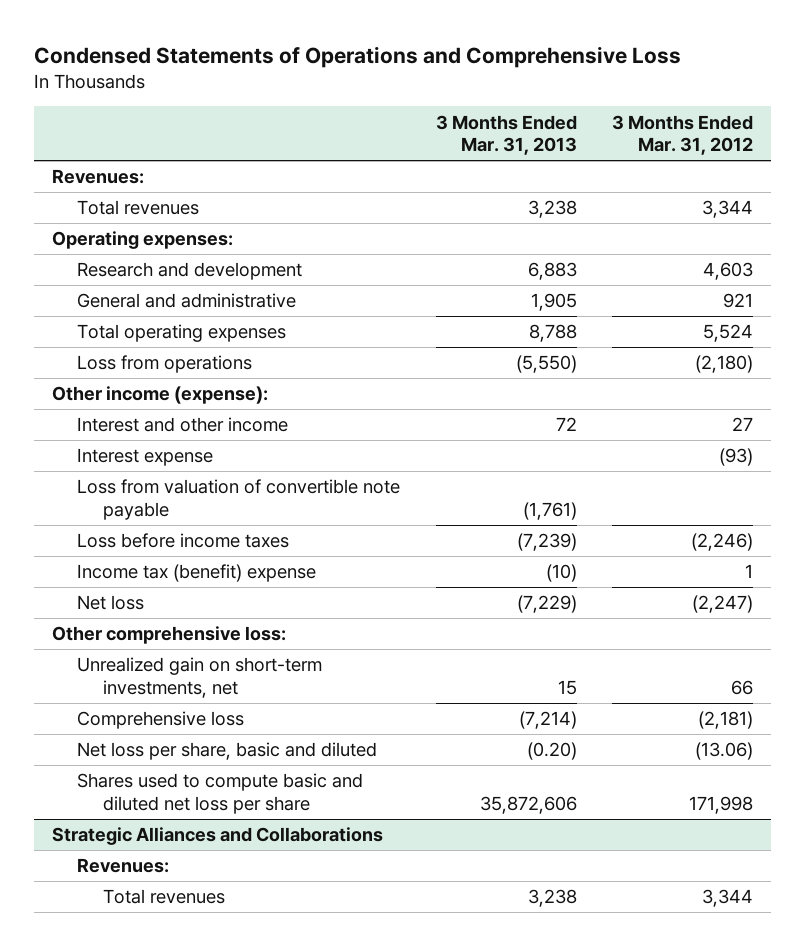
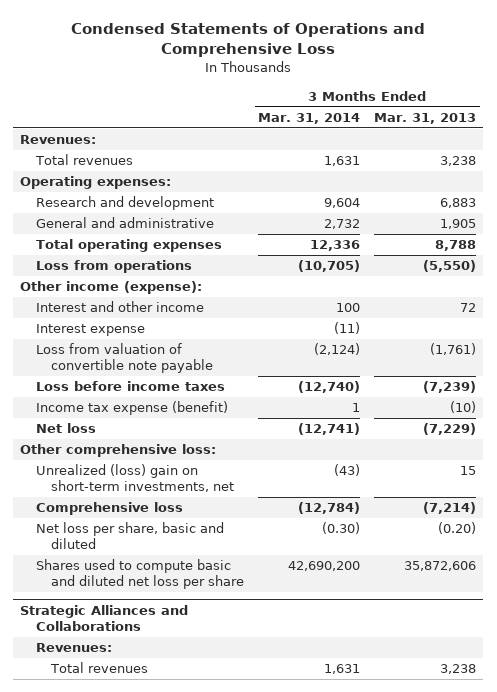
[611,114,753,156] 3 Months Ended Mar. 31, 2012 -> none
none -> [258,113,361,125] Mar. 31, 2014
[77,564,317,583] Income tax (benefit) expense -> [35,401,228,416] Income tax expense (benefit)
[77,657,323,698] Unrealized gain on short-term investments, net -> [35,464,235,493] Unrealized (loss) gain on short-term investments, net

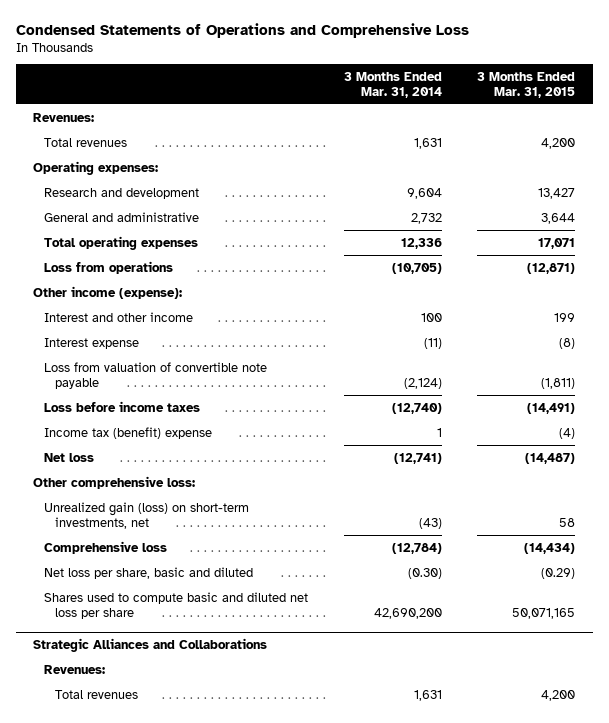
[374,113,477,125] Mar. 31, 2013 -> none
none -> [477,71,576,98] 3 Months Ended Mar. 31, 2015
[35,401,228,416] Income tax expense (benefit) -> [44,426,213,439] Income tax (benefit) expense
[35,464,235,493] Unrealized (loss) gain on short-term investments, net -> [44,501,250,529] Unrealized gain (loss) on short-term investments, net

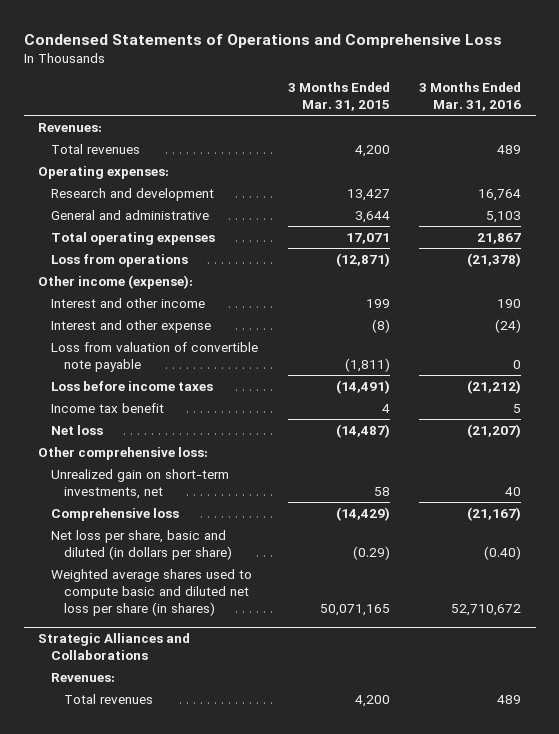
[343,71,442,98] 3 Months Ended Mar. 31, 2014 -> none
none -> [418,82,521,112] 3 Months Ended Mar. 31, 2016
[44,337,140,349] Interest expense -> [51,319,212,333] Interest and other expense
[44,426,213,439] Income tax (benefit) expense -> [51,402,165,413] Income tax benefit
[559,427,576,439] (4) -> [381,403,390,413] 4
[44,501,250,529] Unrealized gain (loss) on short-term investments, net -> [51,468,230,499] Unrealized gain on short-term investments, net
[524,542,576,554] (14,434) -> [335,506,390,521] (14,429)
[44,566,254,579] Net loss per share, basic and diluted -> [51,529,233,560] Net loss per share, basic and diluted (in dollars per share)
[44,591,309,619] Shares used to compute basic and diluted net loss per share -> [51,568,253,616] Weighted average shares used to compute basic and diluted net loss per share (in shares)

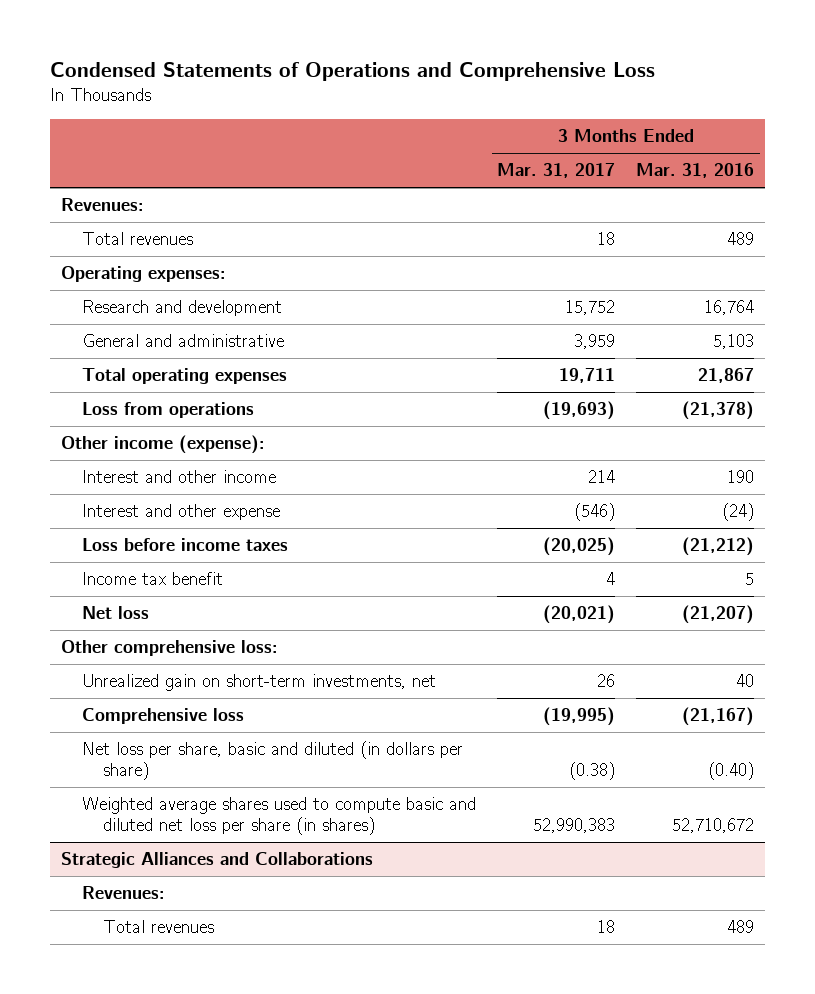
[287,82,390,112] 3 Months Ended Mar. 31, 2015 -> none
none -> [497,163,616,179] Mar. 31, 2017
[51,341,259,372] Loss from valuation of convertible note payable -> none

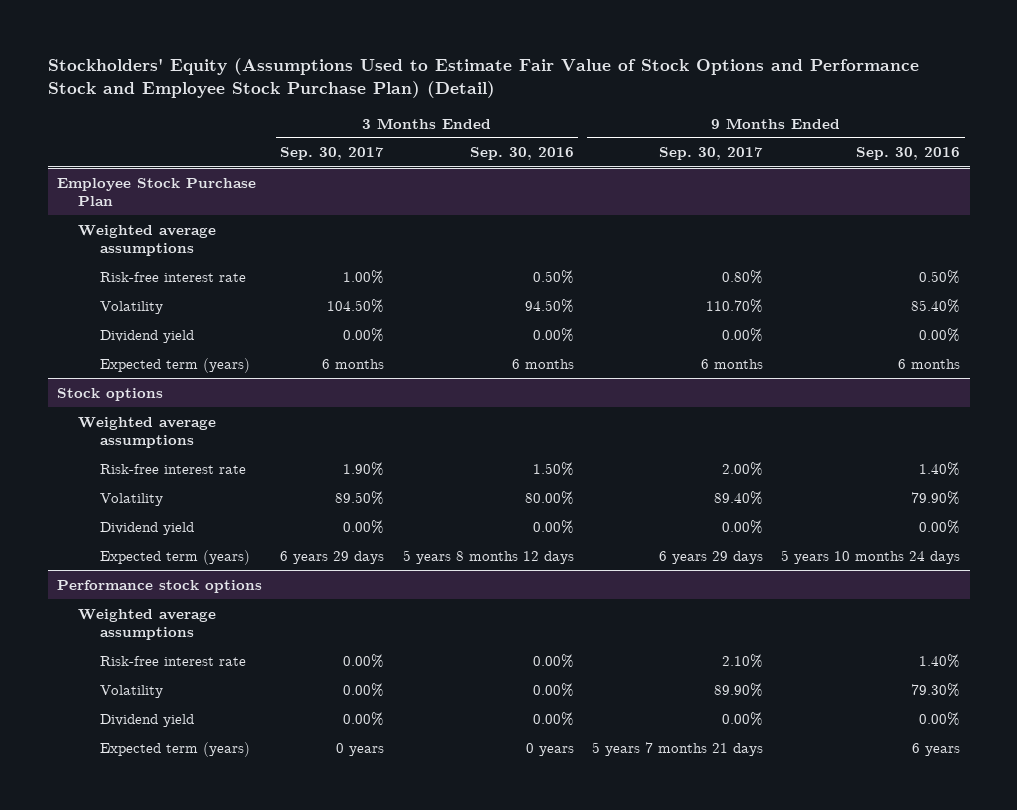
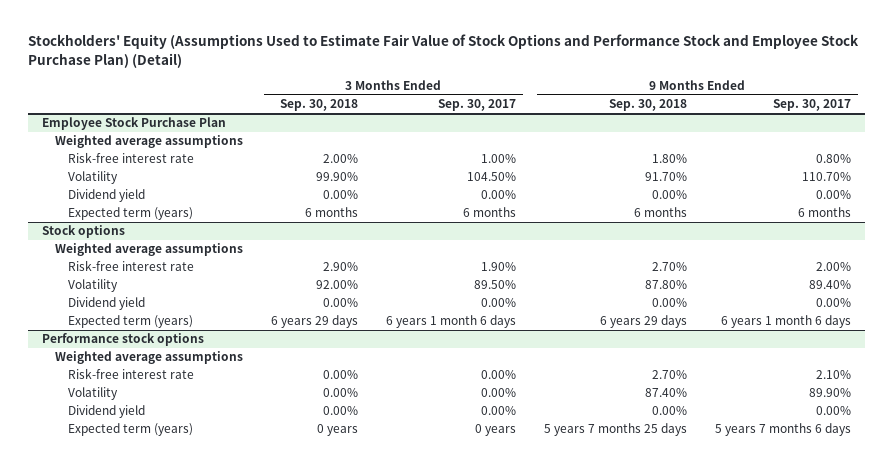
[469,147,574,161] Sep. 30, 2016 -> none
[856,147,961,161] Sep. 30, 2016 -> none
none -> [279,99,358,112] Sep. 30, 2018
none -> [608,99,687,112] Sep. 30, 2018
[280,550,385,564] 6 years 29 days -> [385,315,516,329] 6 years 1 month 6 days
[659,550,764,564] 6 years 29 days -> [720,315,851,329] 6 years 1 month 6 days
[592,741,764,756] 5 years 7 months 21 days -> [714,423,851,437] 5 years 7 months 6 days

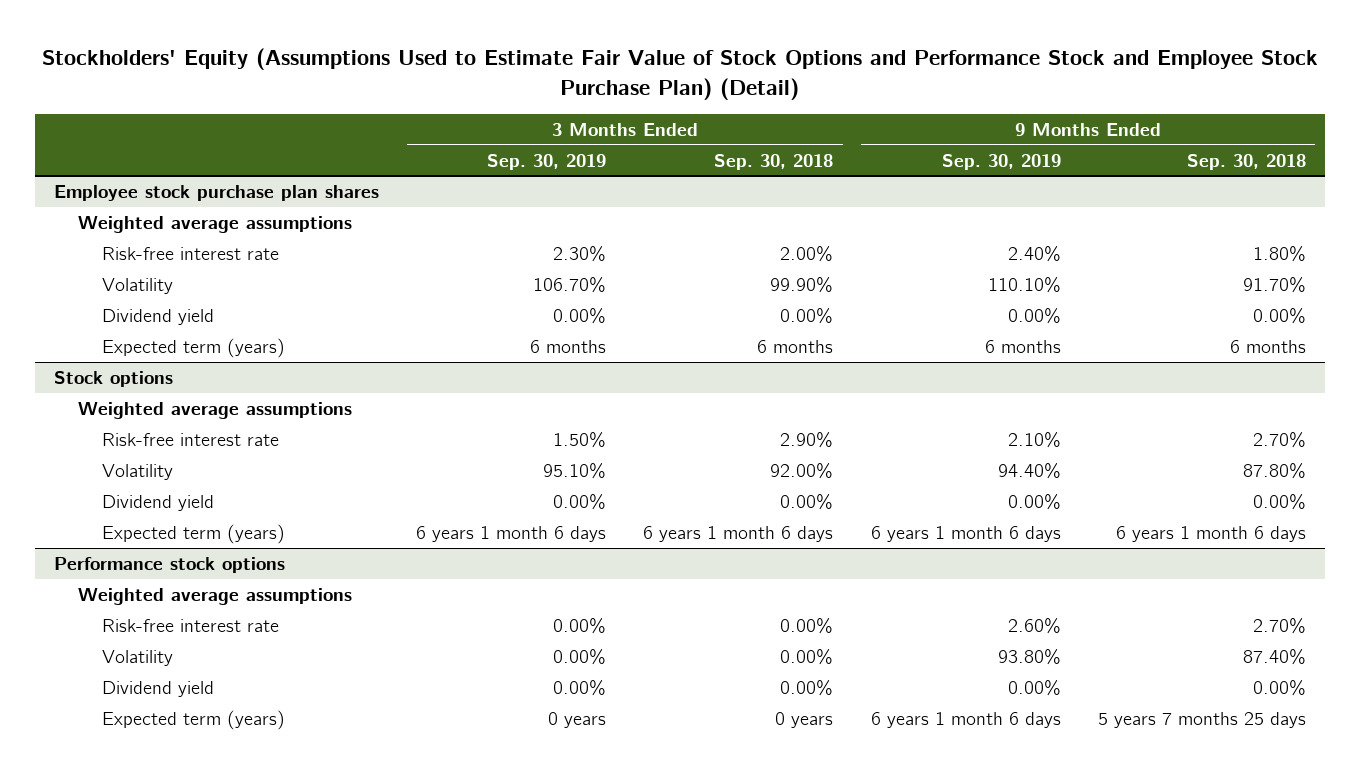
[437,99,516,112] Sep. 30, 2017 -> none
[772,99,851,112] Sep. 30, 2017 -> none
none -> [486,153,606,170] Sep. 30, 2019
none -> [941,153,1061,170] Sep. 30, 2019
[42,117,227,131] Employee Stock Purchase Plan -> [53,185,379,202] Employee stock purchase plan shares
[270,315,358,329] 6 years 29 days -> [643,526,834,543] 6 years 1 month 6 days
[599,315,687,329] 6 years 29 days -> [1116,526,1307,543] 6 years 1 month 6 days

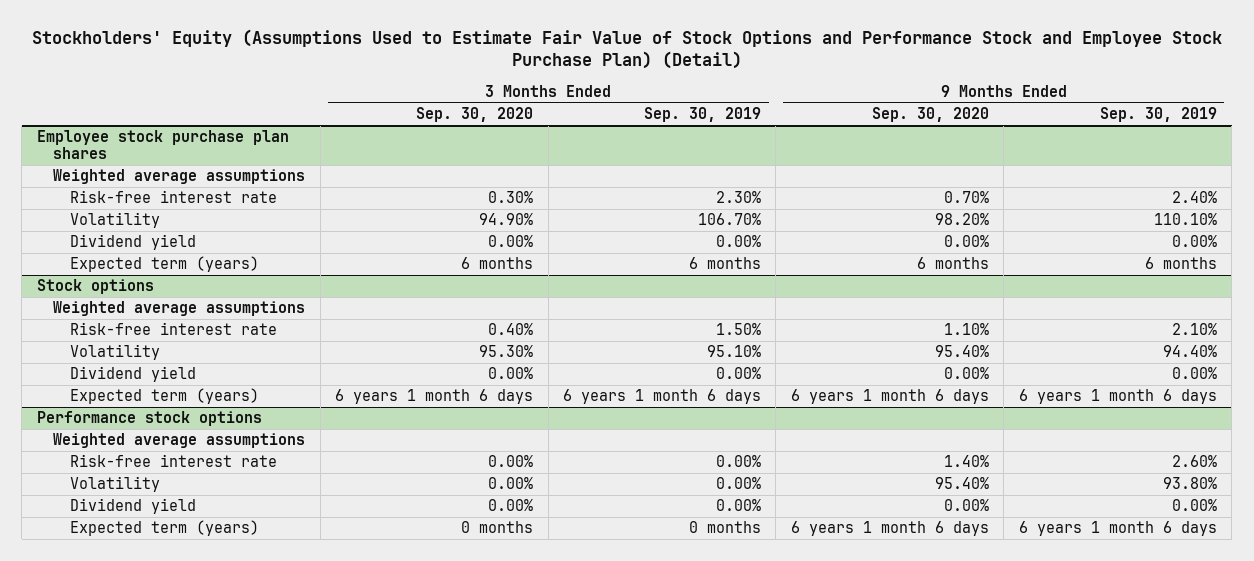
[714,153,834,170] Sep. 30, 2018 -> none
[1187,153,1307,170] Sep. 30, 2018 -> none
none -> [416,107,534,123] Sep. 30, 2020
none -> [871,107,989,123] Sep. 30, 2020
[547,712,606,729] 0 years -> [689,521,762,534] 0 months

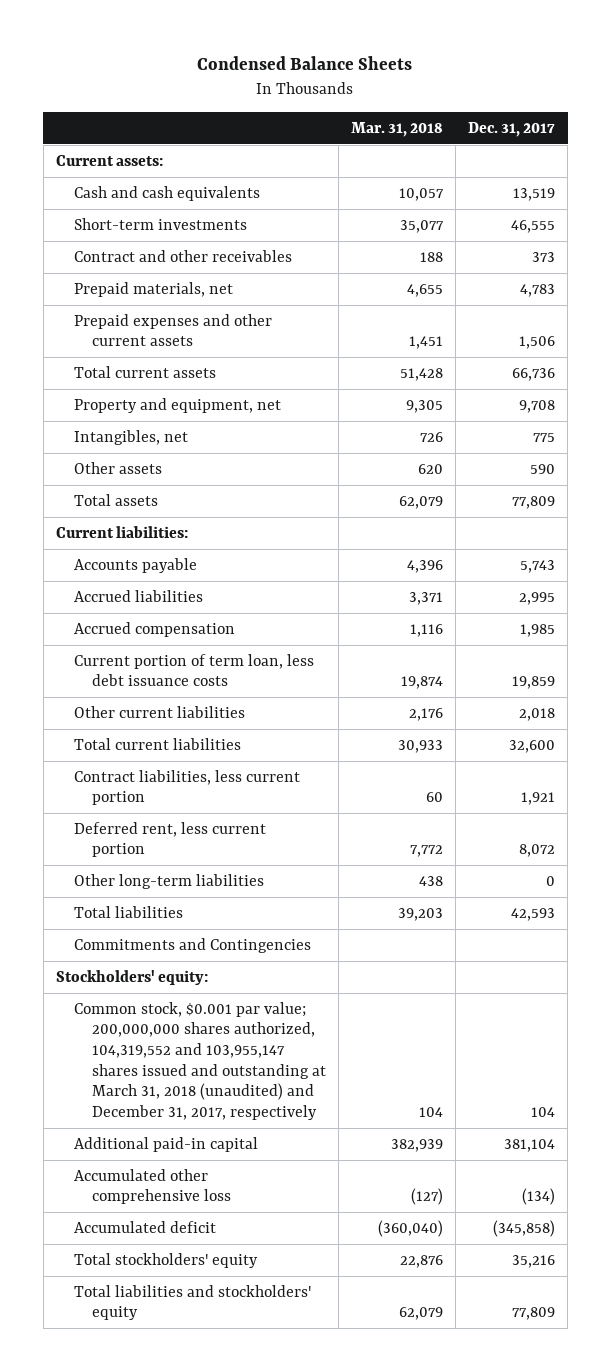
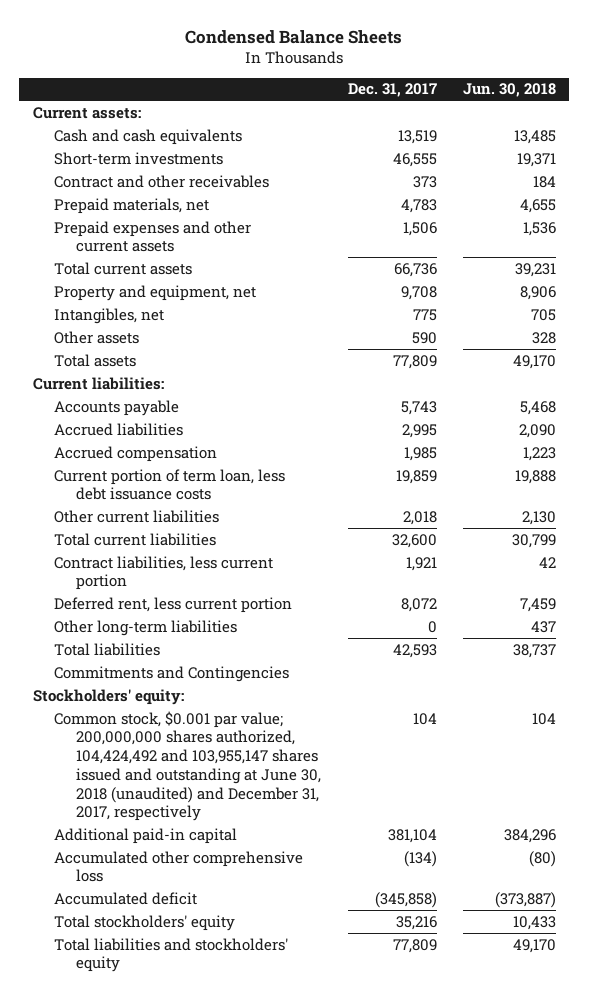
[351,121,444,137] Mar. 31, 2018 -> none
none -> [462,83,556,98] Jun. 30, 2018
[73,1001,327,1120] Common stock, $0.001 par value; 200,000,000 shares authorized, 104,319,552 and 103,955,147 shares issued and outstanding at March 31, 2018 (unaudited) and December 31, 2017, respectively -> [54,710,322,822] Common stock, $0.001 par value; 200,000,000 shares authorized, 104,424,492 and 103,955,147 shares issued and outstanding at June 30, 2018 (unaudited) and December 31, 2017, respectively

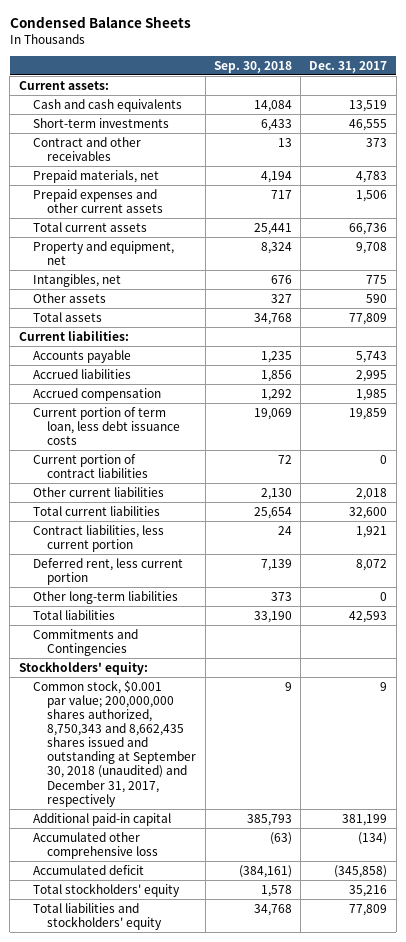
[462,83,556,98] Jun. 30, 2018 -> none
none -> [213,60,292,73] Sep. 30, 2018
none -> [33,453,149,478] Current portion of contract liabilities
[54,710,322,822] Common stock, $0.001 par value; 200,000,000 shares authorized, 104,424,492 and 103,955,147 shares issued and outstanding at June 30, 2018 (unaudited) and December 31, 2017, respectively -> [33,679,197,807] Common stock, $0.001 par value; 200,000,000 shares authorized, 8,750,343 and 8,662,435 shares issued and outstanding at September 30, 2018 (unaudited) and December 31, 2017, respectively
[412,712,437,725] 104 -> [380,681,388,691] 9
[387,828,437,843] 381,104 -> [342,813,388,826] 381,199

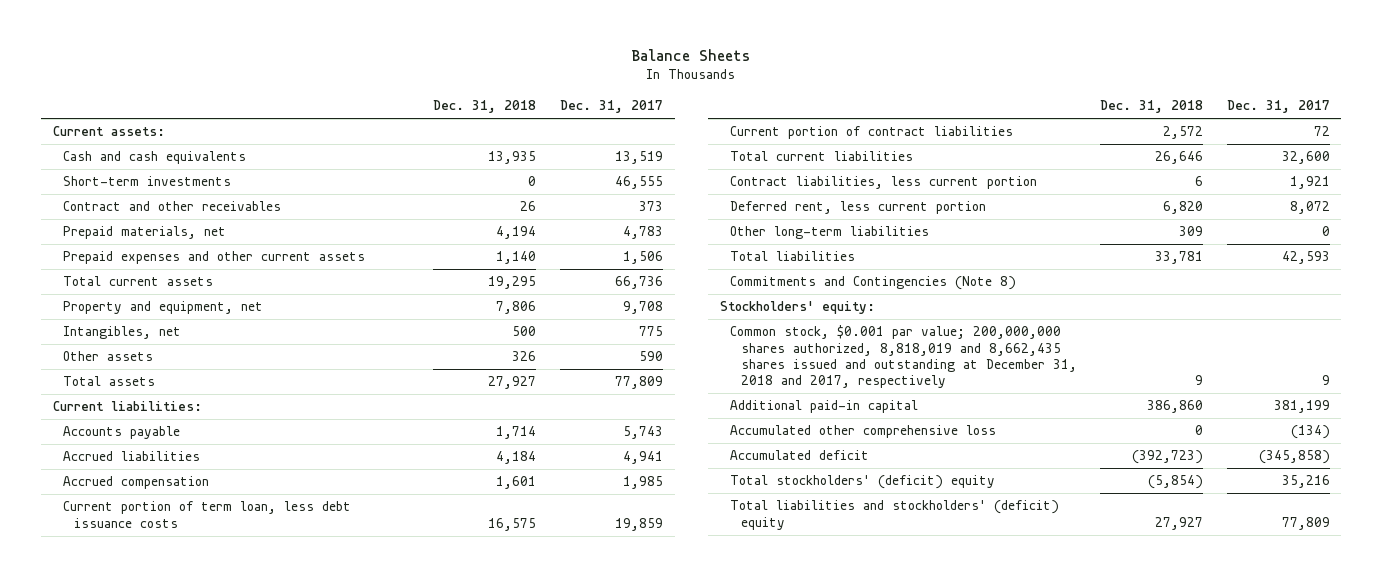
[9,16,191,29] Condensed Balance Sheets -> [631,49,751,62] Balance Sheets
[213,60,292,73] Sep. 30, 2018 -> none
none -> [433,99,537,113] Dec. 31, 2018
[356,369,388,382] 2,995 -> [622,451,663,465] 4,941
[33,486,165,497] Other current liabilities -> none
[380,454,388,464] 0 -> [1313,126,1330,137] 72
[33,628,139,656] Commitments and Contingencies -> [730,276,1017,291] Commitments and Contingencies (Note 8)
[33,679,197,807] Common stock, $0.001 par value; 200,000,000 shares authorized, 8,750,343 and 8,662,435 shares issued and outstanding at September 30, 2018 (unaudited) and December 31, 2017, respectively -> [730,325,1077,389] Common stock, $0.001 par value; 200,000,000 shares authorized, 8,818,019 and 8,662,435 shares issued and outstanding at December 31, 2018 and 2017, respectively
[33,882,181,897] Total stockholders' equity -> [730,475,996,490] Total stockholders' (deficit) equity
[33,902,163,930] Total liabilities and stockholders' equity -> [730,500,1060,530] Total liabilities and stockholders' (deficit) equity

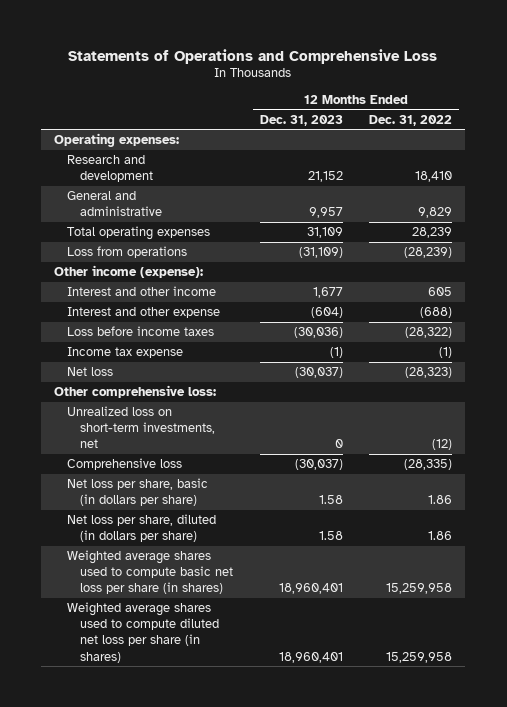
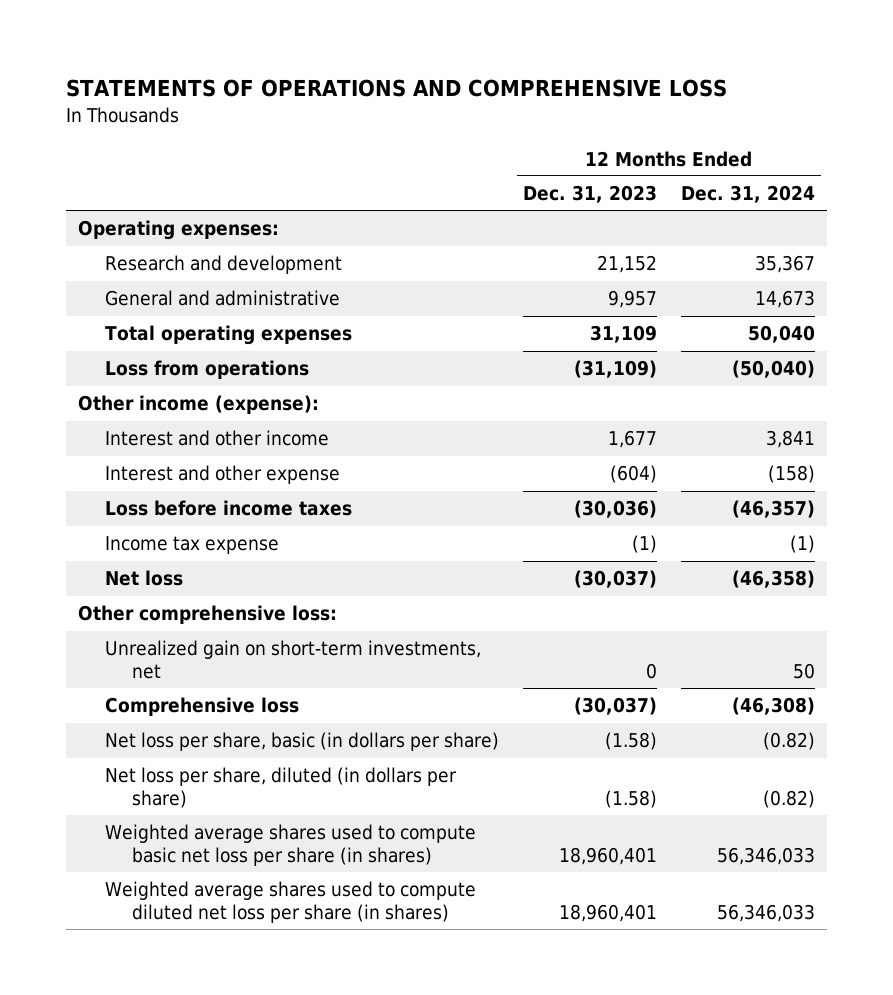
[68,48,438,64] Statements of Operations and Comprehensive Loss -> [66,79,728,98] STATEMENTS OF OPERATIONS AND COMPREHENSIVE LOSS
[369,114,453,126] Dec. 31, 2022 -> none
none -> [680,185,815,204] Dec. 31, 2024
[67,406,216,449] Unrealized loss on short-term investments, net -> [105,640,482,679] Unrealized gain on short-term investments, net
[318,495,343,505] 1.58 -> [604,732,657,751] (1.58)
[318,531,343,541] 1.58 -> [604,789,657,808] (1.58)

